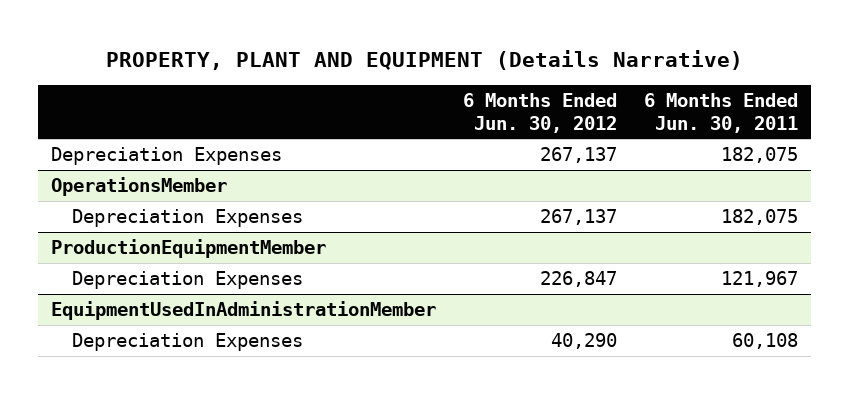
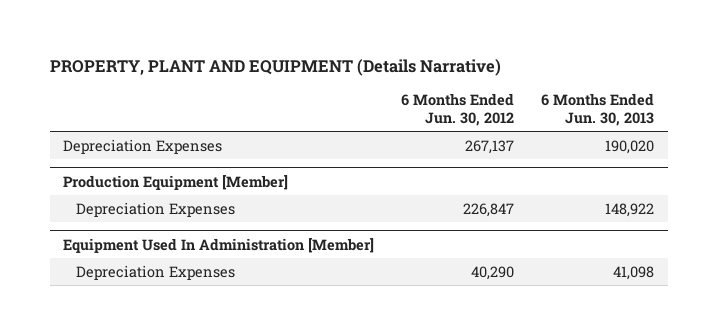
[643,93,798,133] 6 Months Ended Jun. 30, 2011 -> none
none -> [541,93,655,127] 6 Months Ended Jun. 30, 2013
[51,177,228,197] OperationsMember -> none
[72,209,304,228] Depreciation Expenses -> none
[51,239,327,259] ProductionEquipmentMember -> none
none -> [63,174,289,190] Production Equipment [Member]
[51,301,437,321] EquipmentUsedInAdministrationMember -> none
none -> [63,237,375,253] Equipment Used In Administration [Member]

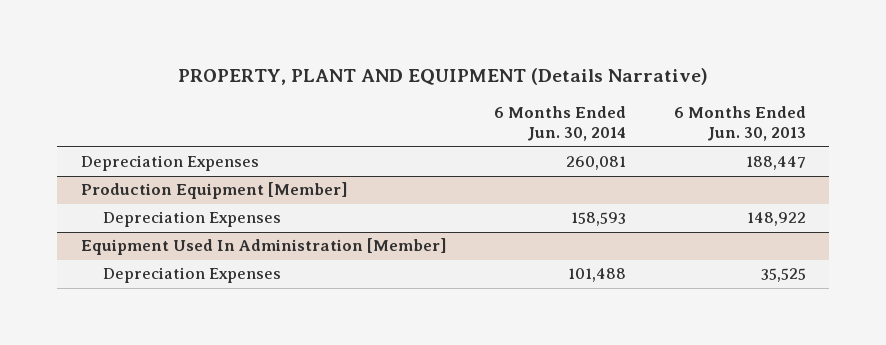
[401,93,515,127] 6 Months Ended Jun. 30, 2012 -> none
none -> [494,105,627,142] 6 Months Ended Jun. 30, 2014
[605,139,655,154] 190,020 -> [745,156,806,171] 188,447
[613,265,655,280] 41,098 -> [760,268,806,283] 35,525

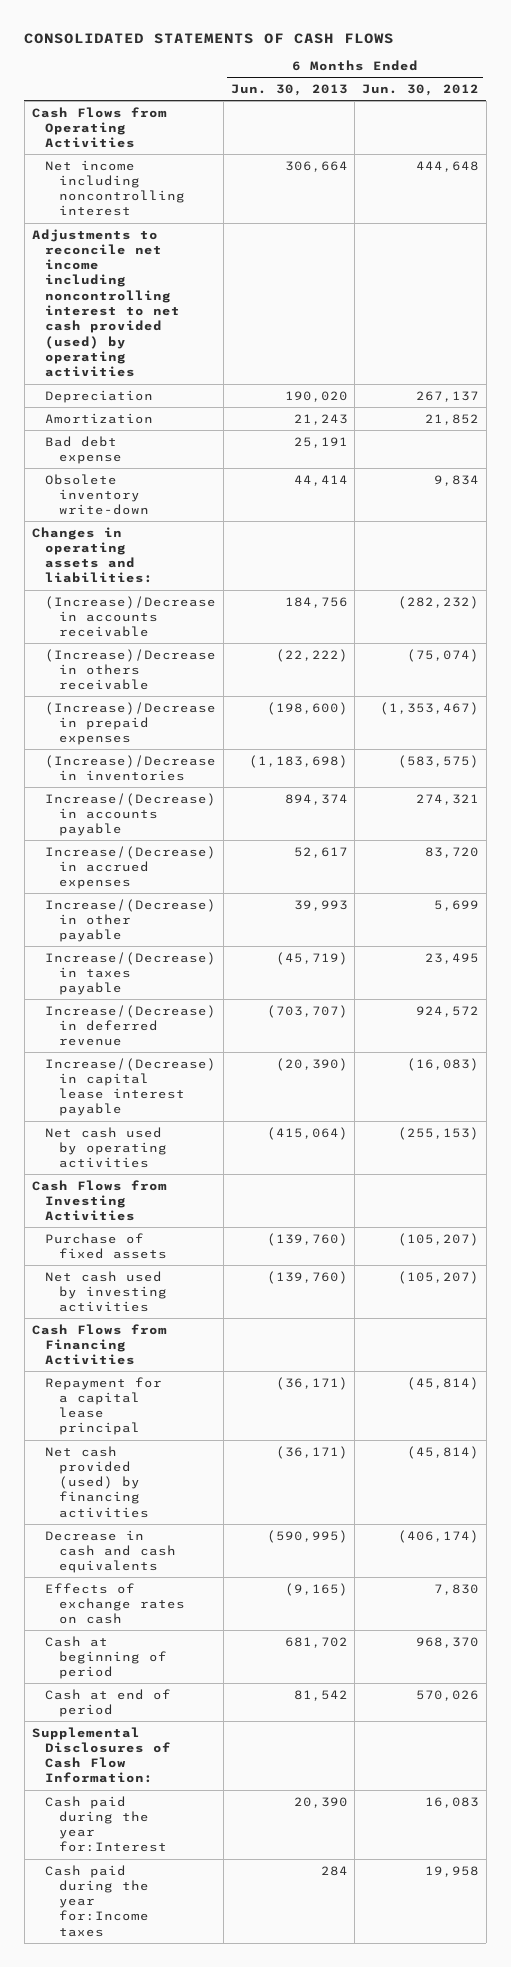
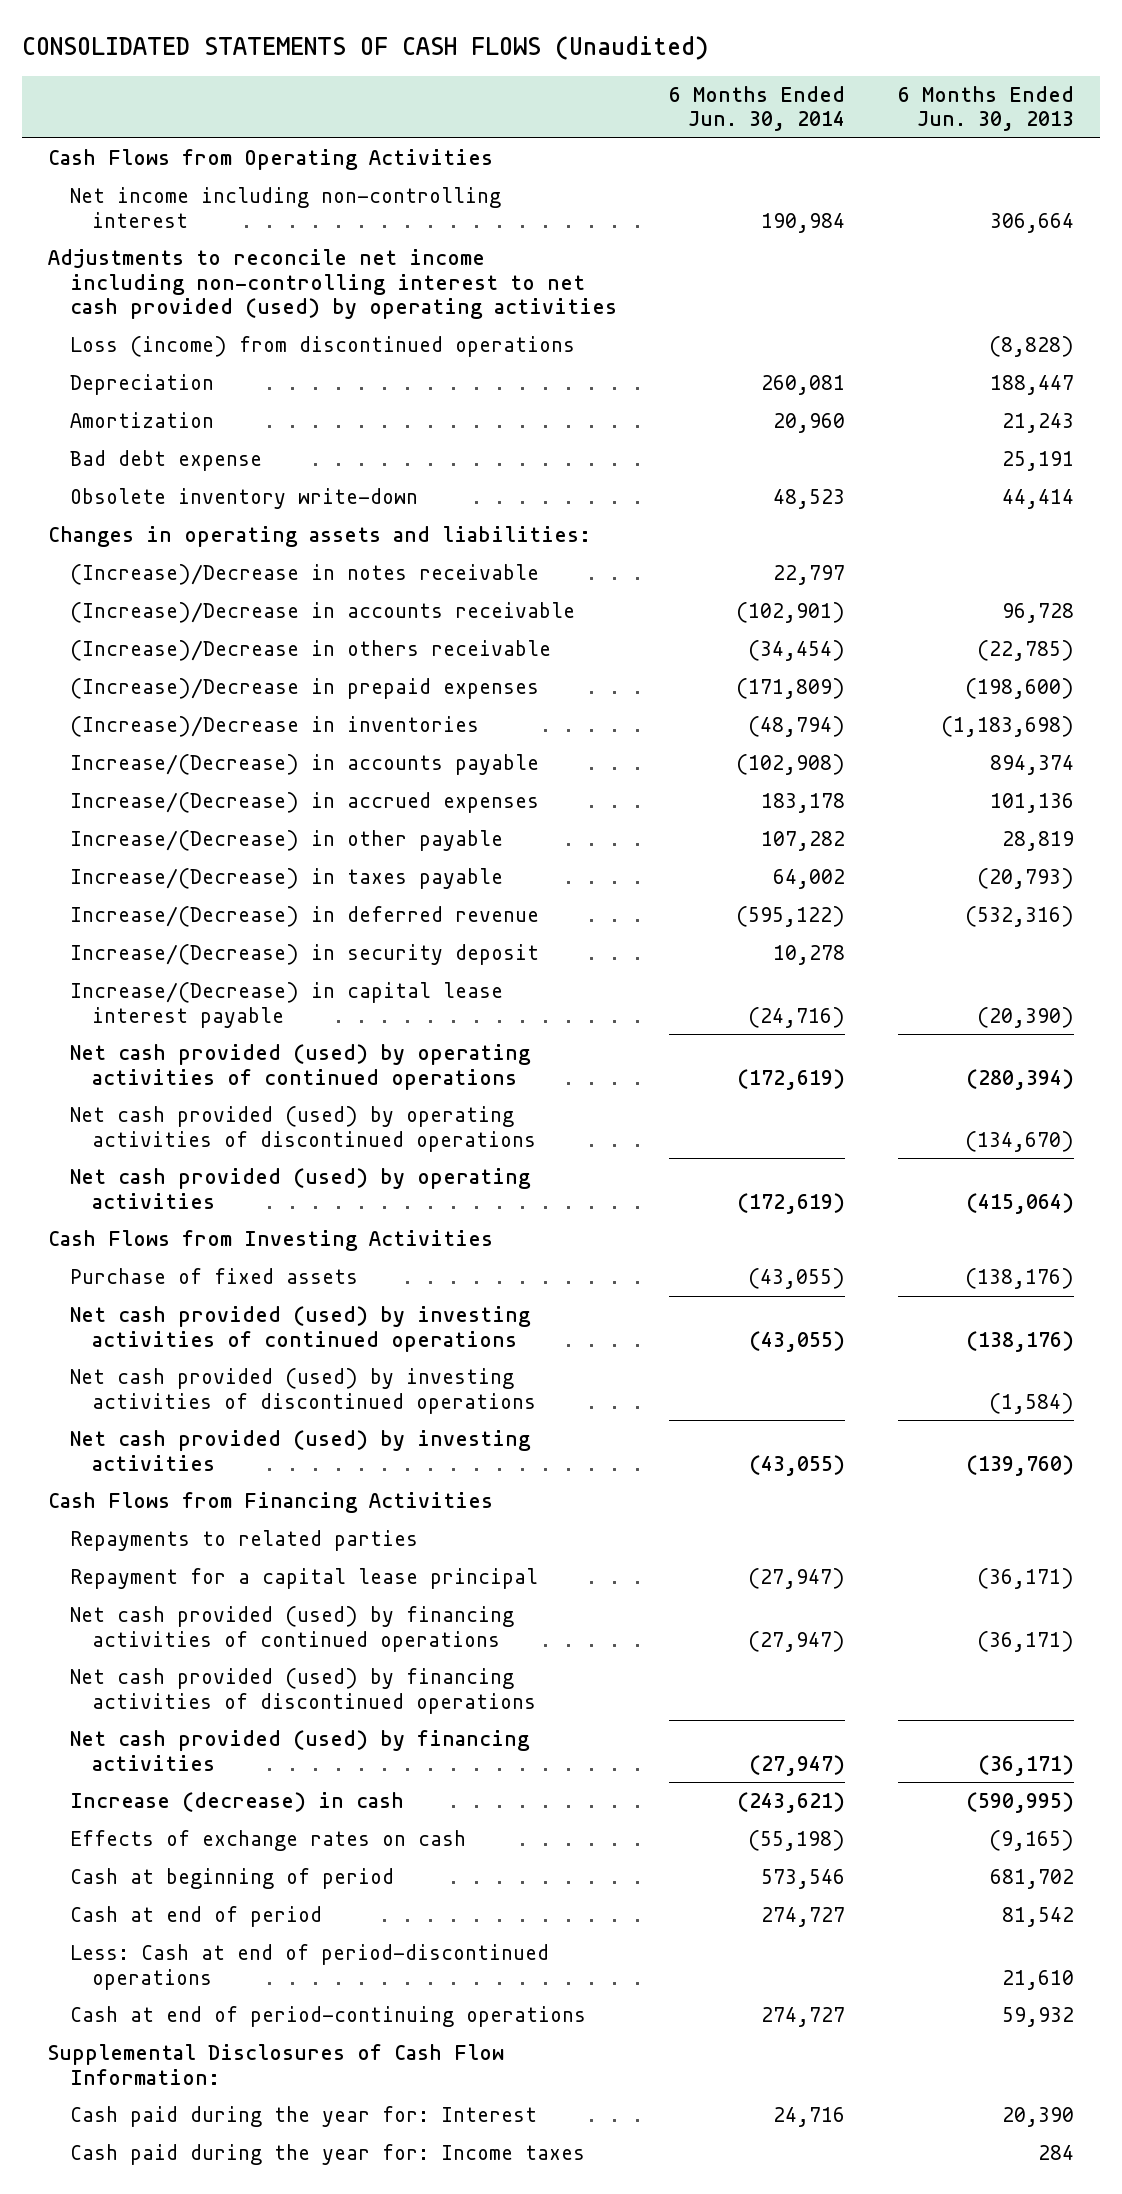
[24,32,395,44] CONSOLIDATED STATEMENTS OF CASH FLOWS -> [21,35,708,60] CONSOLIDATED STATEMENTS OF CASH FLOWS (Unaudited)
[362,84,480,97] Jun. 30, 2012 -> none
none -> [669,85,846,132] 6 Months Ended Jun. 30, 2014
[45,159,185,217] Net income including noncontrolling interest -> [70,187,502,228] Net income including non-controlling interest
[31,228,181,378] Adjustments to reconcile net income including noncontrolling interest to net cash provided (used) by operating activities -> [47,249,618,319] Adjustments to reconcile net income including non-controlling interest to net cash provided (used) by operating activities
none -> [70,336,576,358] Loss (income) from discontinued operations
[284,390,348,402] 190,020 -> [989,375,1074,396] 188,447
none -> [70,564,540,586] (Increase)/Decrease in notes receivable
[284,596,348,608] 184,756 -> [1001,603,1074,624] 96,728
[275,648,348,662] (22,222) -> [976,640,1074,662] (22,785)
[293,846,348,858] 52,617 -> [989,793,1074,814] 101,136
[293,899,348,911] 39,993 -> [1001,831,1074,852] 28,819
[275,951,348,965] (45,719) -> [976,868,1074,890] (20,793)
[266,1004,348,1018] (703,707) -> [964,906,1074,928] (532,316)
none -> [70,944,540,966] Increase/(Decrease) in security deposit
none -> [70,1044,532,1090] Net cash provided (used) by operating activities of continued operations
none -> [70,1106,537,1152] Net cash provided (used) by operating activities of discontinued operations
[45,1126,167,1169] Net cash used by operating activities -> [70,1168,532,1209] Net cash provided (used) by operating activities
[266,1232,348,1246] (139,760) -> [964,1268,1074,1290] (138,176)
none -> [70,1306,532,1352] Net cash provided (used) by investing activities of continued operations
none -> [70,1368,537,1414] Net cash provided (used) by investing activities of discontinued operations
[45,1270,167,1313] Net cash used by investing activities -> [70,1430,532,1471] Net cash provided (used) by investing activities
none -> [70,1530,419,1552] Repayments to related parties
none -> [70,1606,515,1652] Net cash provided (used) by financing activities of continued operations
none -> [70,1668,537,1714] Net cash provided (used) by financing activities of discontinued operations
[45,1529,176,1574] Decrease in cash and cash equivalents -> [70,1792,405,1813] Increase (decrease) in cash
none -> [70,1944,550,1990] Less: Cash at end of period-discontinued operations
none -> [70,2006,587,2028] Cash at end of period-continuing operations
[45,1795,167,1853] Cash paid during the year for:Interest -> [70,2106,538,2128] Cash paid during the year for: Interest
[45,1864,149,1937] Cash paid during the year for:Income taxes -> [70,2144,586,2166] Cash paid during the year for: Income taxes

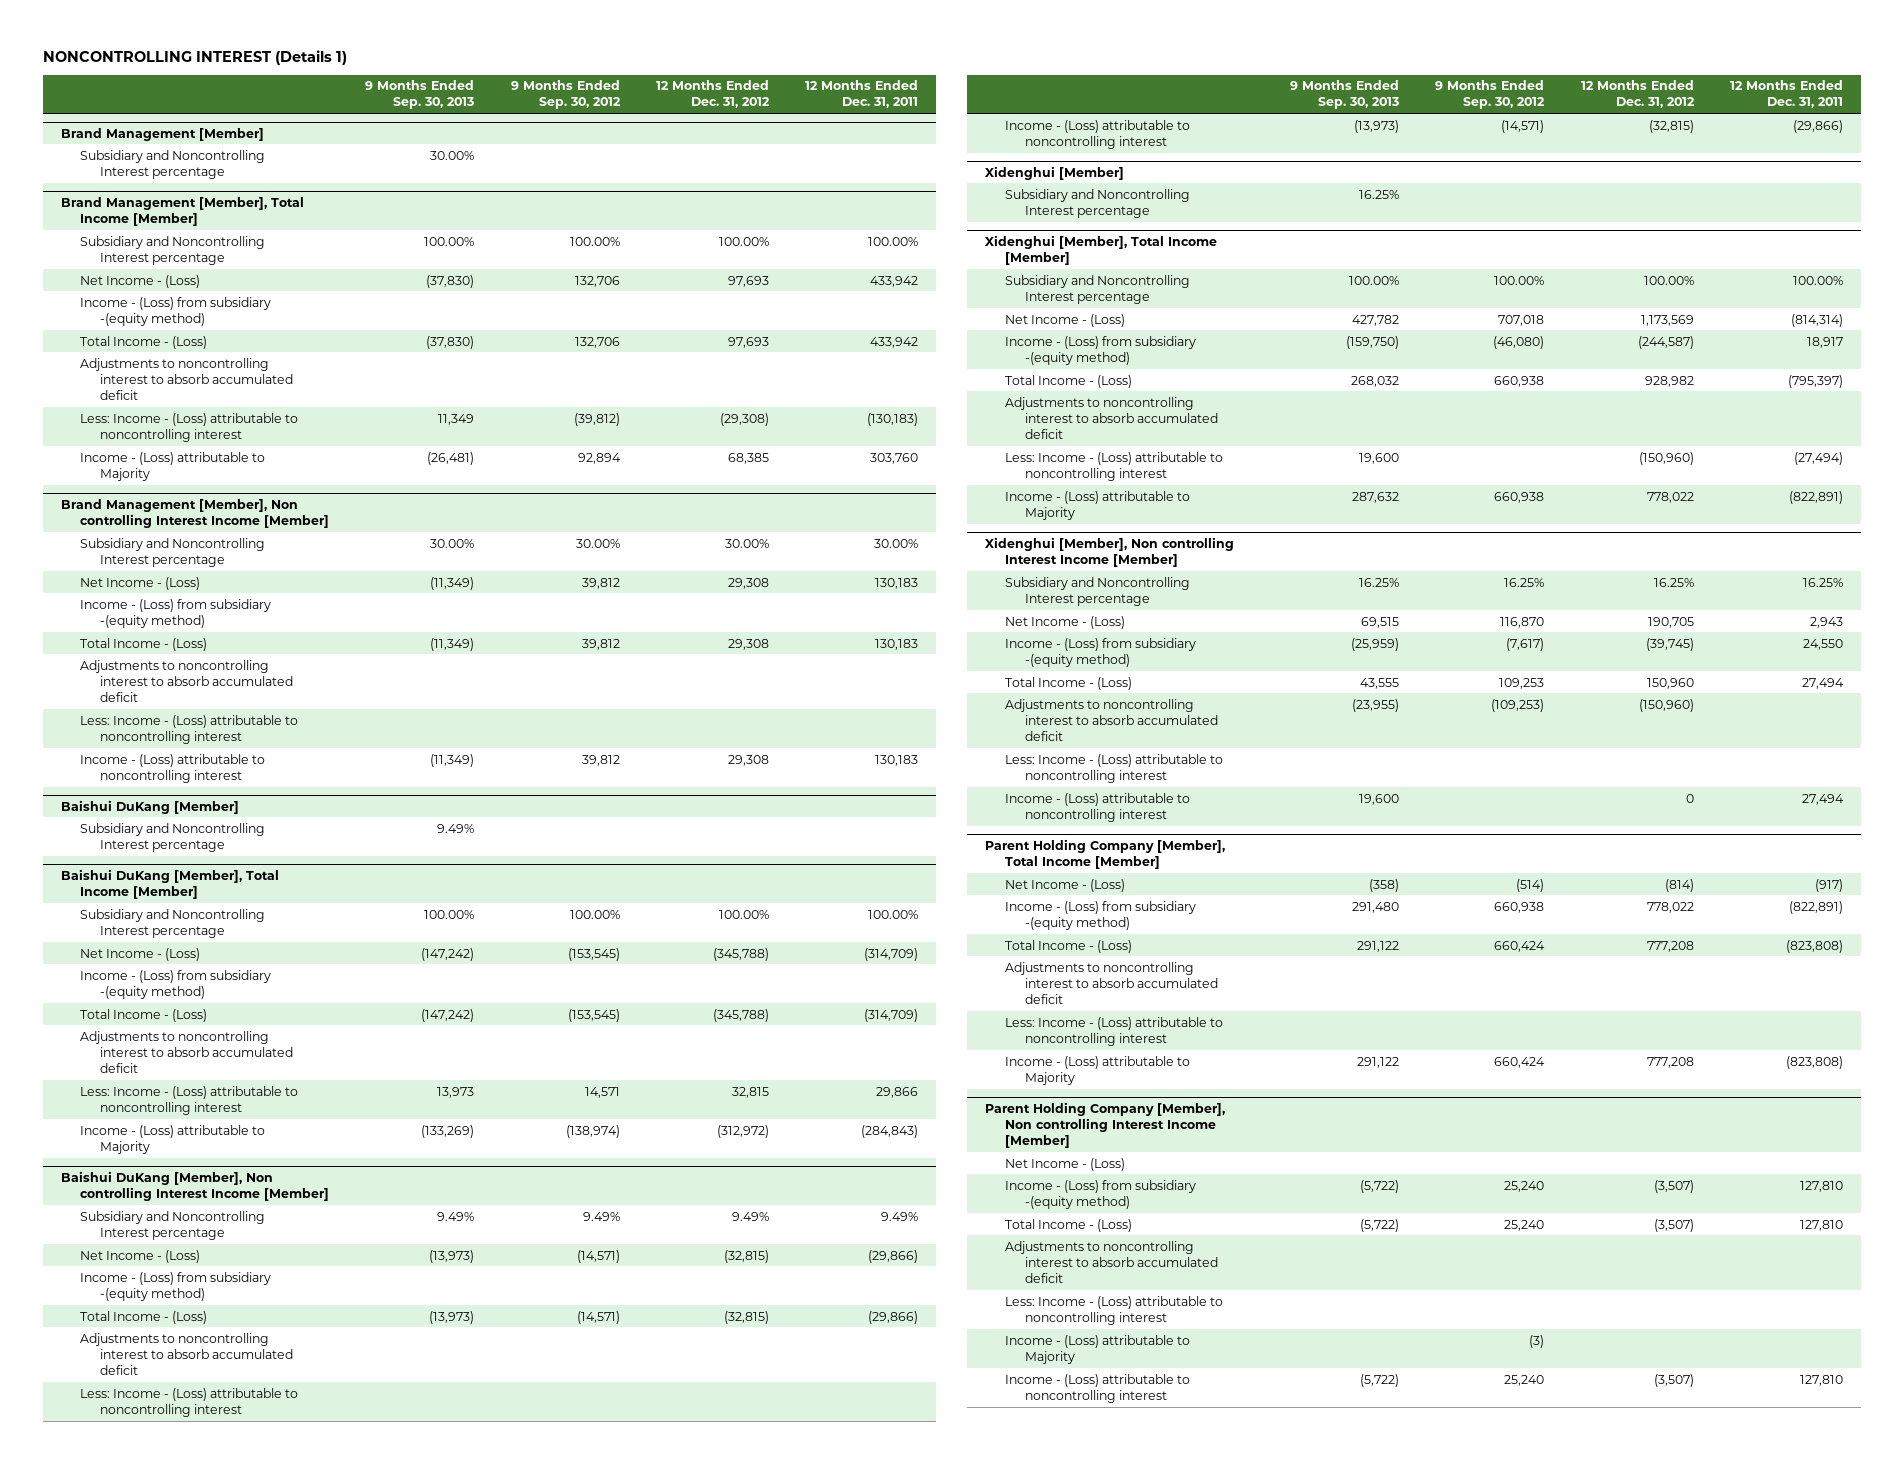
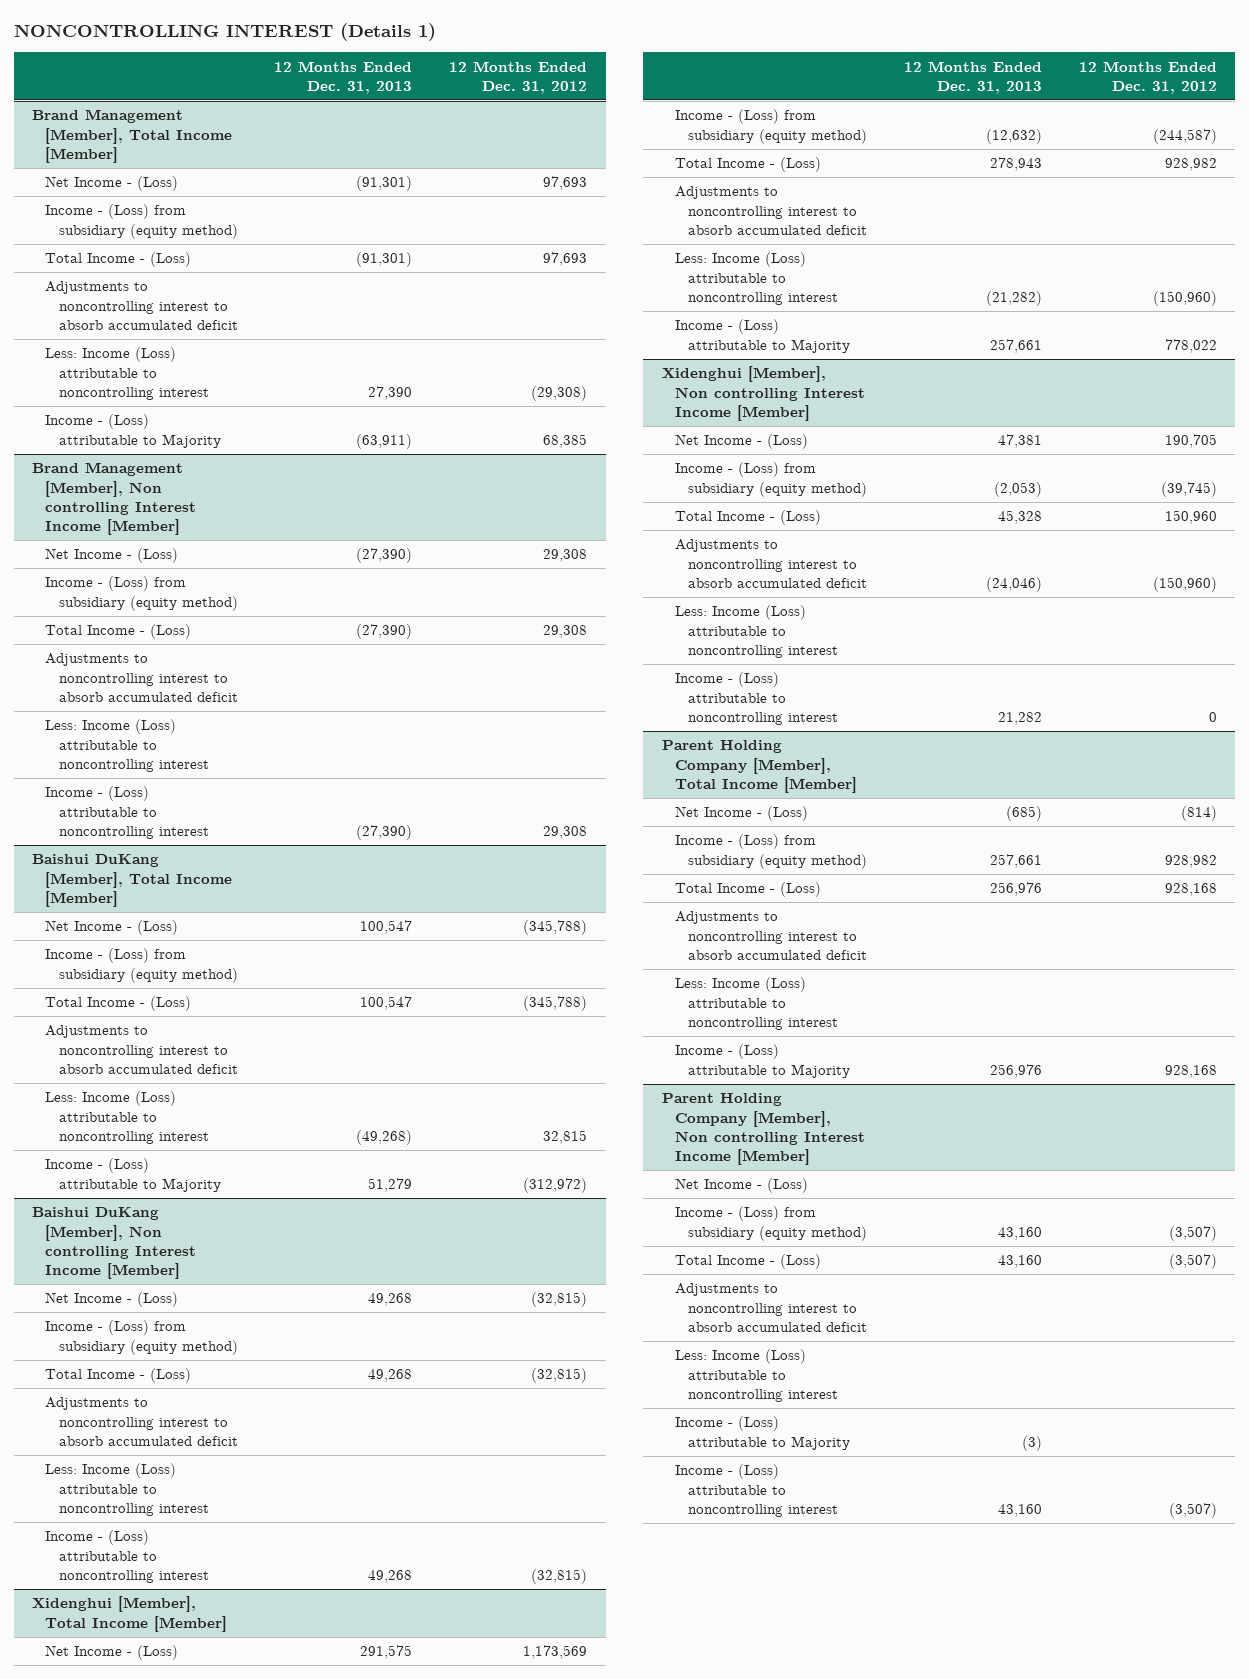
[365,80,475,110] 9 Months Ended Sep. 30, 2013 -> none
[510,80,621,110] 9 Months Ended Sep. 30, 2012 -> none
[804,80,918,109] 12 Months Ended Dec. 31, 2011 -> none
none -> [274,60,413,95] 12 Months Ended Dec. 31, 2013
[60,127,264,141] Brand Management [Member] -> none
[80,149,266,179] Subsidiary and Noncontrolling Interest percentage -> none
[80,235,266,265] Subsidiary and Noncontrolling Interest percentage -> none
[80,296,272,326] Income - (Loss) from subsidiary -(equity method) -> [45,204,238,239] Income - (Loss) from subsidiary (equity method)
[80,412,299,442] Less: Income - (Loss) attributable to noncontrolling interest -> [45,347,209,401] Less: Income (Loss) attributable to noncontrolling interest
[80,537,266,567] Subsidiary and Noncontrolling Interest percentage -> none
[80,598,272,628] Income - (Loss) from subsidiary -(equity method) -> [45,576,238,611] Income - (Loss) from subsidiary (equity method)
[80,714,299,744] Less: Income - (Loss) attributable to noncontrolling interest -> [45,719,209,773] Less: Income (Loss) attributable to noncontrolling interest
[60,799,239,814] Baishui DuKang [Member] -> none
[80,822,266,852] Subsidiary and Noncontrolling Interest percentage -> none
[80,908,266,938] Subsidiary and Noncontrolling Interest percentage -> none
[80,969,272,999] Income - (Loss) from subsidiary -(equity method) -> [45,948,238,983] Income - (Loss) from subsidiary (equity method)
[80,1085,299,1115] Less: Income - (Loss) attributable to noncontrolling interest -> [45,1091,209,1145] Less: Income (Loss) attributable to noncontrolling interest
[80,1210,266,1240] Subsidiary and Noncontrolling Interest percentage -> none
[80,1271,272,1301] Income - (Loss) from subsidiary -(equity method) -> [45,1320,238,1355] Income - (Loss) from subsidiary (equity method)
[80,1387,299,1417] Less: Income - (Loss) attributable to noncontrolling interest -> [45,1463,209,1517] Less: Income (Loss) attributable to noncontrolling interest
[985,165,1125,180] Xidenghui [Member] -> none
[1005,188,1191,218] Subsidiary and Noncontrolling Interest percentage -> none
[1005,274,1191,304] Subsidiary and Noncontrolling Interest percentage -> none
[1005,335,1197,365] Income - (Loss) from subsidiary -(equity method) -> [674,109,868,144] Income - (Loss) from subsidiary (equity method)
[1005,451,1224,481] Less: Income - (Loss) attributable to noncontrolling interest -> [674,252,839,306] Less: Income (Loss) attributable to noncontrolling interest
[1005,576,1191,606] Subsidiary and Noncontrolling Interest percentage -> none
[1005,637,1197,667] Income - (Loss) from subsidiary -(equity method) -> [674,462,868,497] Income - (Loss) from subsidiary (equity method)
[1005,753,1224,783] Less: Income - (Loss) attributable to noncontrolling interest -> [674,605,839,659] Less: Income (Loss) attributable to noncontrolling interest
[1005,900,1197,930] Income - (Loss) from subsidiary -(equity method) -> [674,834,868,869] Income - (Loss) from subsidiary (equity method)
[1646,901,1694,913] 778,022 -> [1164,854,1217,868] 928,982
[1646,940,1694,952] 777,208 -> [1164,883,1217,897] 928,168
[1005,1016,1224,1046] Less: Income - (Loss) attributable to noncontrolling interest -> [674,977,839,1031] Less: Income (Loss) attributable to noncontrolling interest
[1646,1056,1694,1068] 777,208 -> [1164,1064,1217,1078] 928,168
[1005,1179,1197,1209] Income - (Loss) from subsidiary -(equity method) -> [674,1206,868,1241] Income - (Loss) from subsidiary (equity method)
[1005,1295,1224,1325] Less: Income - (Loss) attributable to noncontrolling interest -> [674,1349,839,1403] Less: Income (Loss) attributable to noncontrolling interest

